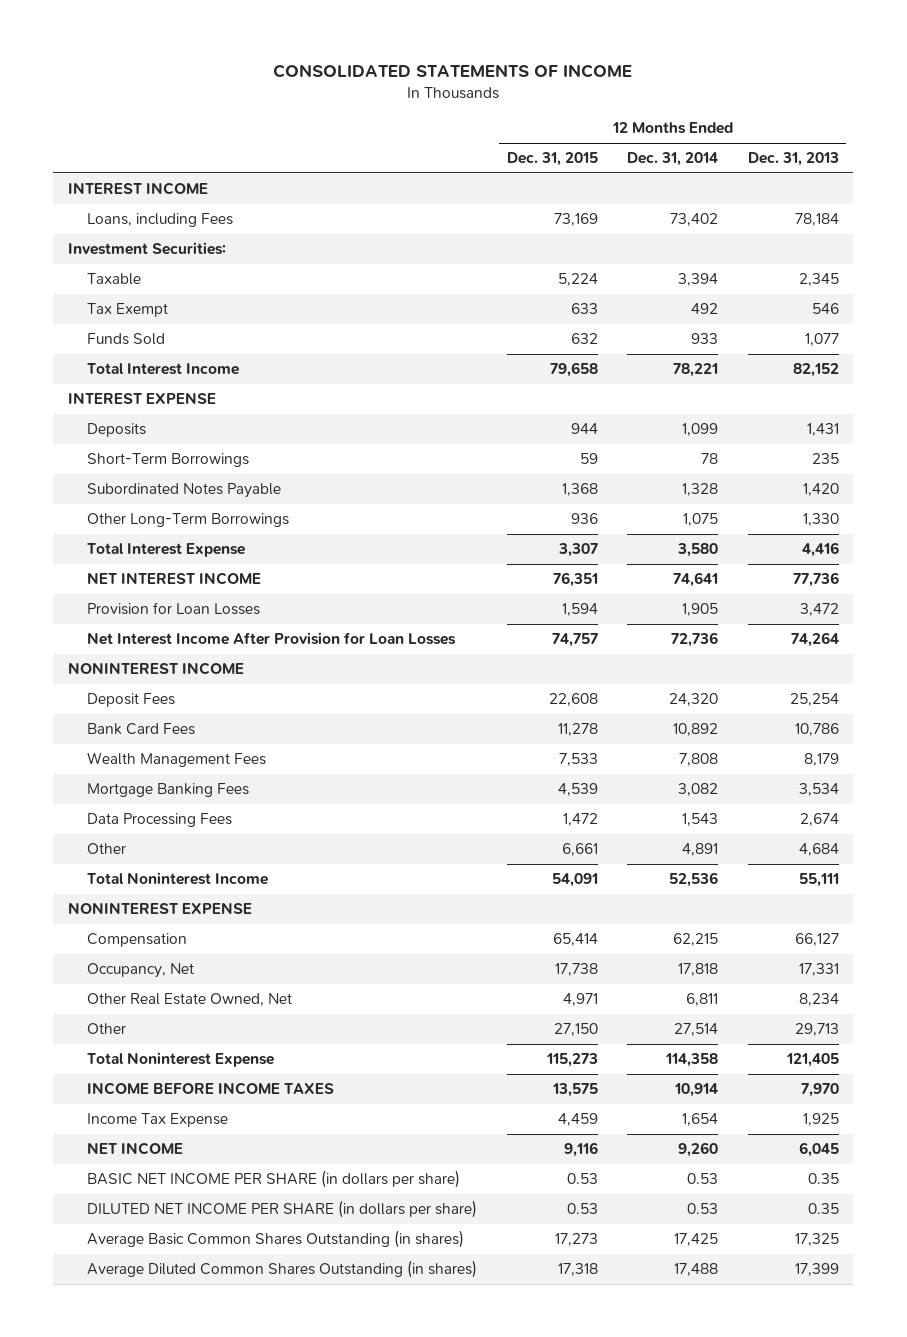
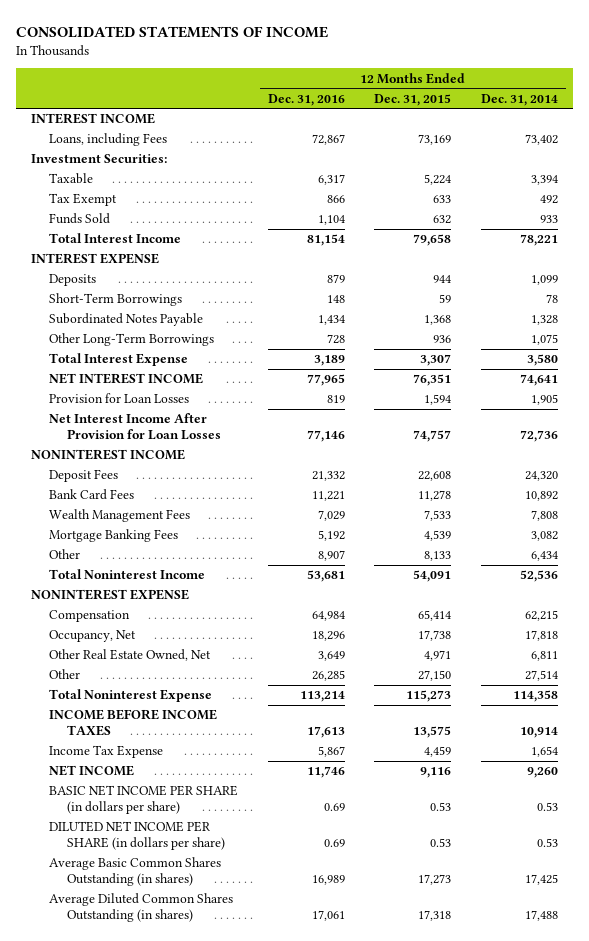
[747,152,839,167] Dec. 31, 2013 -> none
none -> [267,93,345,106] Dec. 31, 2016
[86,813,232,828] Data Processing Fees -> none
[561,843,598,857] 6,661 -> [424,551,452,562] 8,133
[682,843,719,857] 4,891 -> [531,551,559,562] 6,434

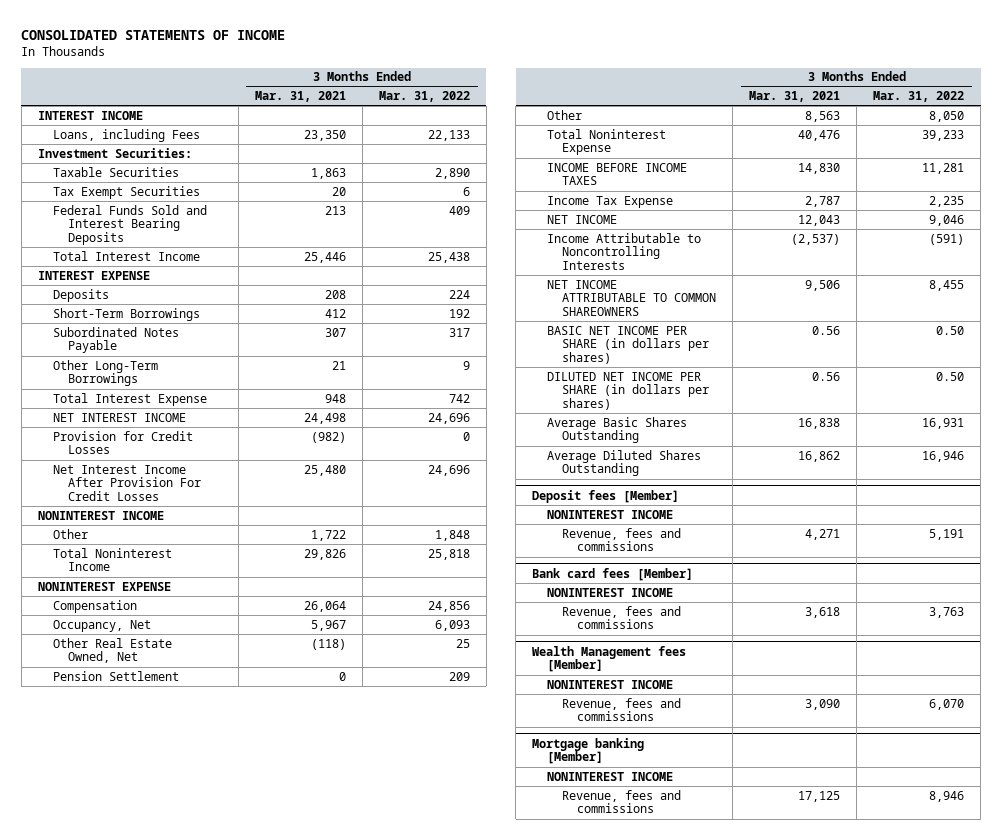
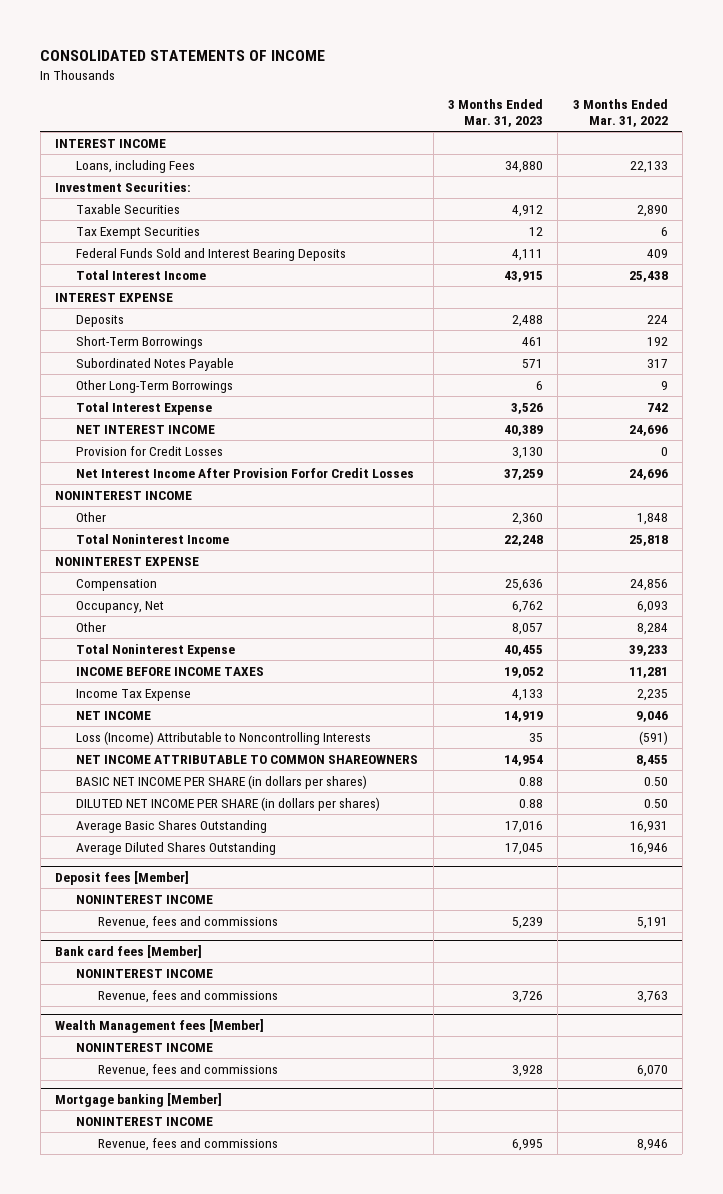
[254,91,346,103] Mar. 31, 2021 -> none
none -> [447,98,543,128] 3 Months Ended Mar. 31, 2023
[52,464,201,502] Net Interest Income After Provision For Credit Losses -> [76,467,415,478] Net Interest Income After Provision Forfor Credit Losses
[52,637,172,664] Other Real Estate Owned, Net -> none
[52,670,179,681] Pension Settlement -> none
[929,110,965,122] 8,050 -> [636,622,668,635] 8,284
[547,232,702,271] Income Attributable to Noncontrolling Interests -> [76,730,372,745] Loss (Income) Attributable to Noncontrolling Interests

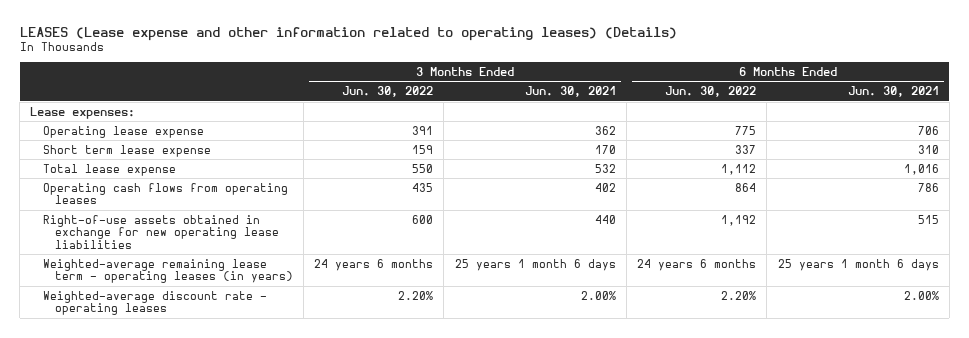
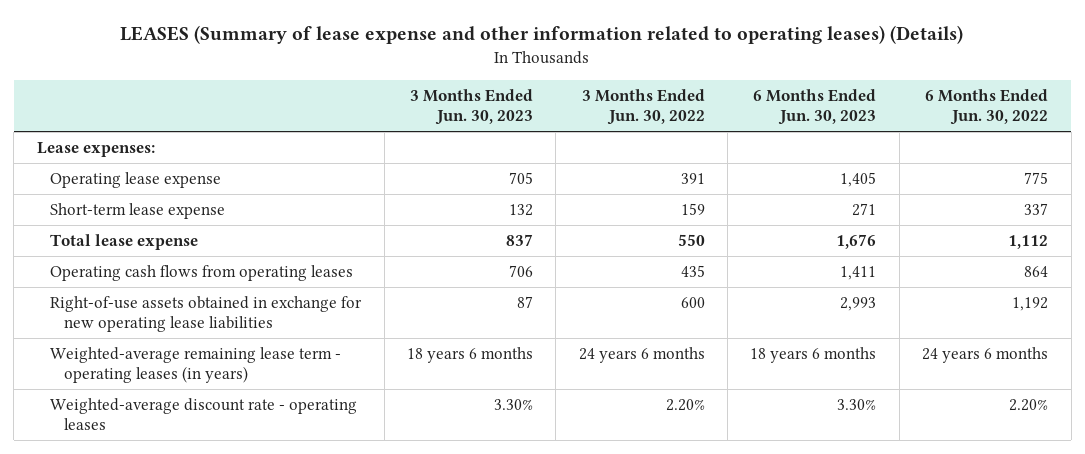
[19,26,677,41] LEASES (Lease expense and other information related to operating leases) (Details) -> [120,25,964,45] LEASES (Summary of lease expense and other information related to operating leases) (Details)
[524,86,616,98] Jun. 30, 2021 -> none
[847,86,939,98] Jun. 30, 2021 -> none
none -> [410,88,534,126] 3 Months Ended Jun. 30, 2023
none -> [753,88,877,126] 6 Months Ended Jun. 30, 2023
[42,144,211,157] Short term lease expense -> [50,202,226,219] Short-term lease expense

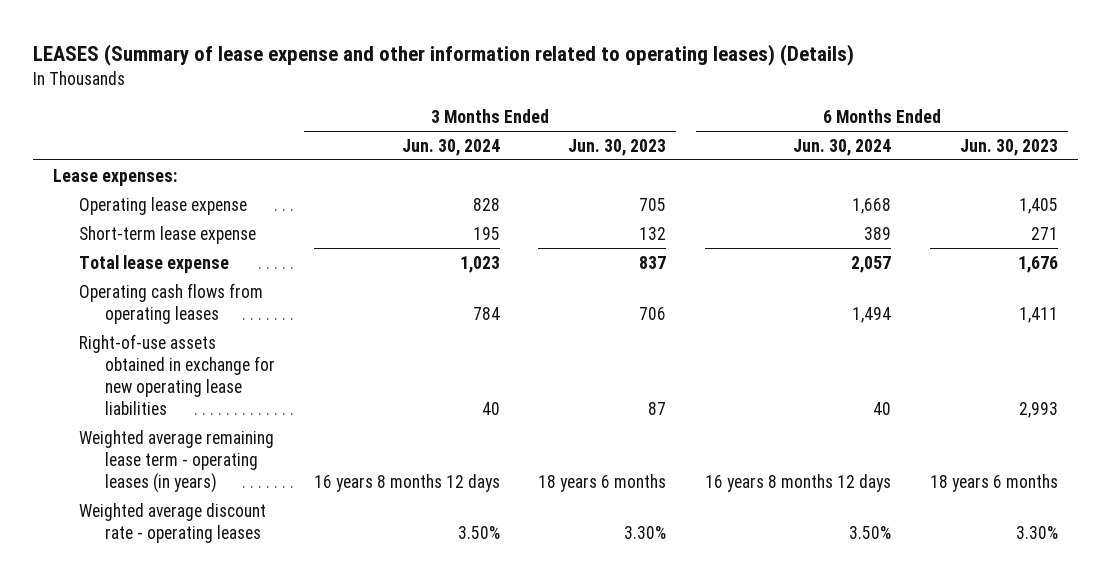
[581,88,705,126] 3 Months Ended Jun. 30, 2022 -> none
[925,88,1049,126] 6 Months Ended Jun. 30, 2022 -> none
none -> [401,138,500,156] Jun. 30, 2024
none -> [793,138,892,156] Jun. 30, 2024
[50,346,342,384] Weighted-average remaining lease term - operating leases (in years) -> [78,429,274,494] Weighted average remaining lease term - operating leases (in years)
[50,397,358,431] Weighted-average discount rate - operating leases -> [78,502,266,543] Weighted average discount rate - operating leases

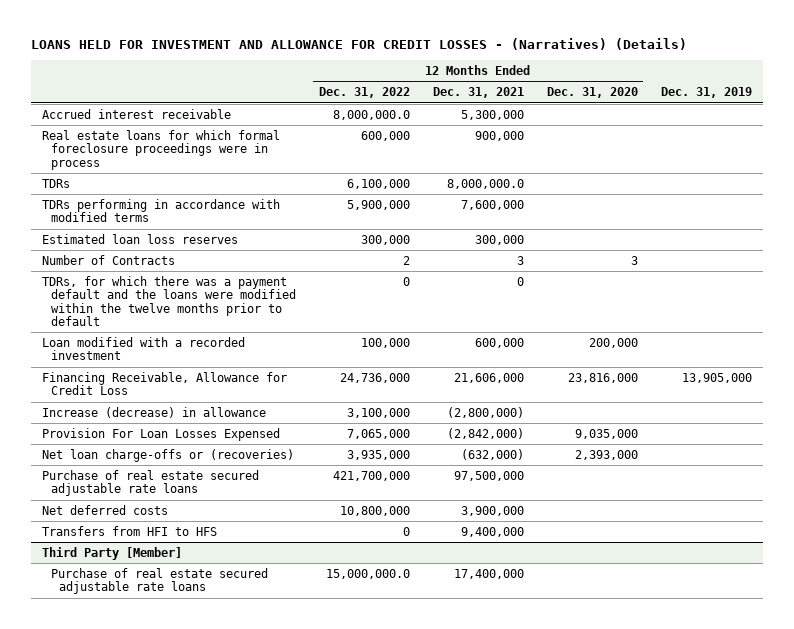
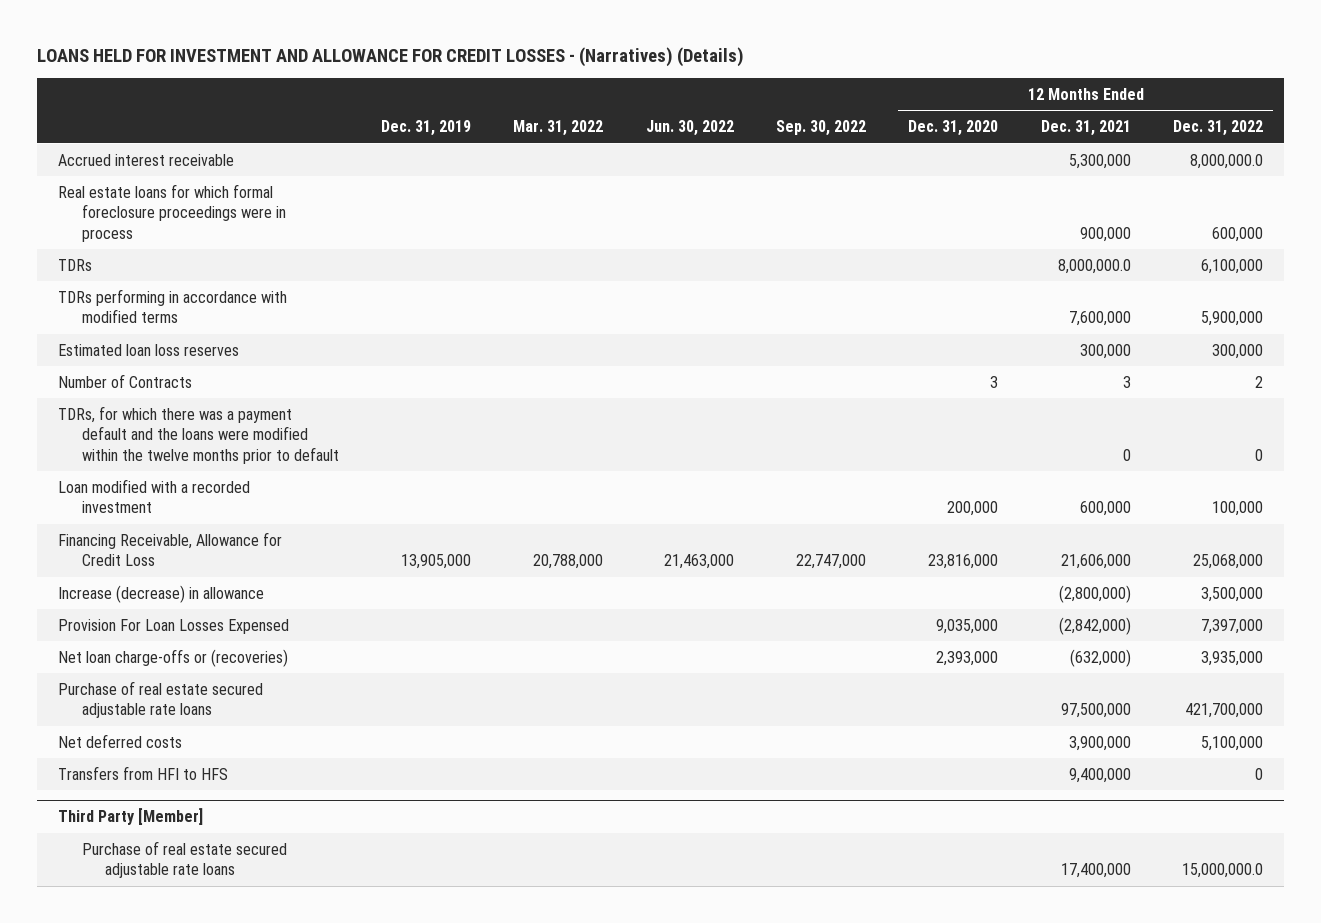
none -> [513,120,604,137] Mar. 31, 2022
none -> [645,120,734,137] Jun. 30, 2022
none -> [775,120,866,137] Sep. 30, 2022
[339,372,410,383] 24,736,000 -> [1192,554,1263,570] 25,068,000
[346,407,410,418] 3,100,000 -> [1200,586,1263,602] 3,500,000
[346,428,410,439] 7,065,000 -> [1200,618,1263,634] 7,397,000
[339,505,410,516] 10,800,000 -> [1200,735,1263,751] 5,100,000

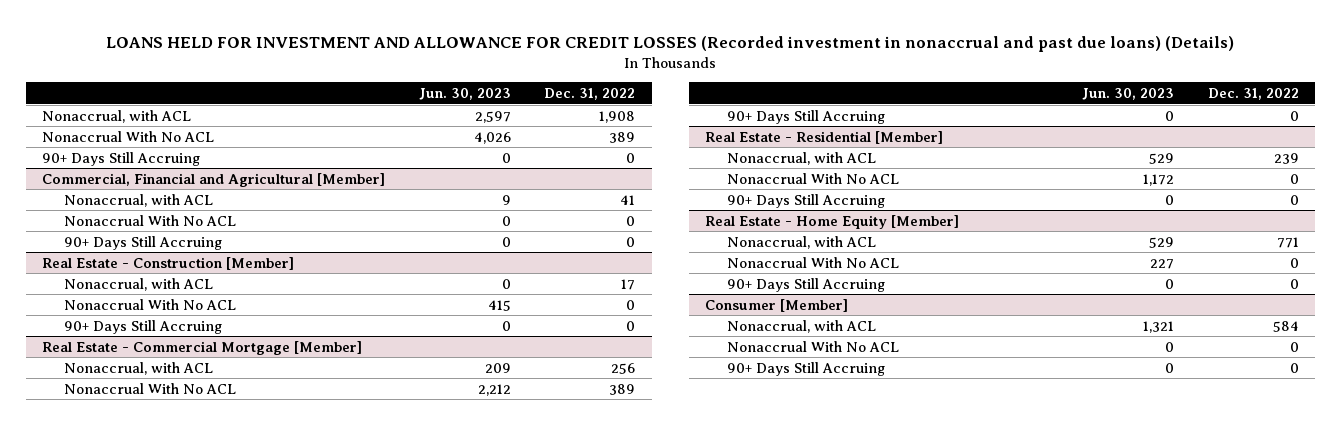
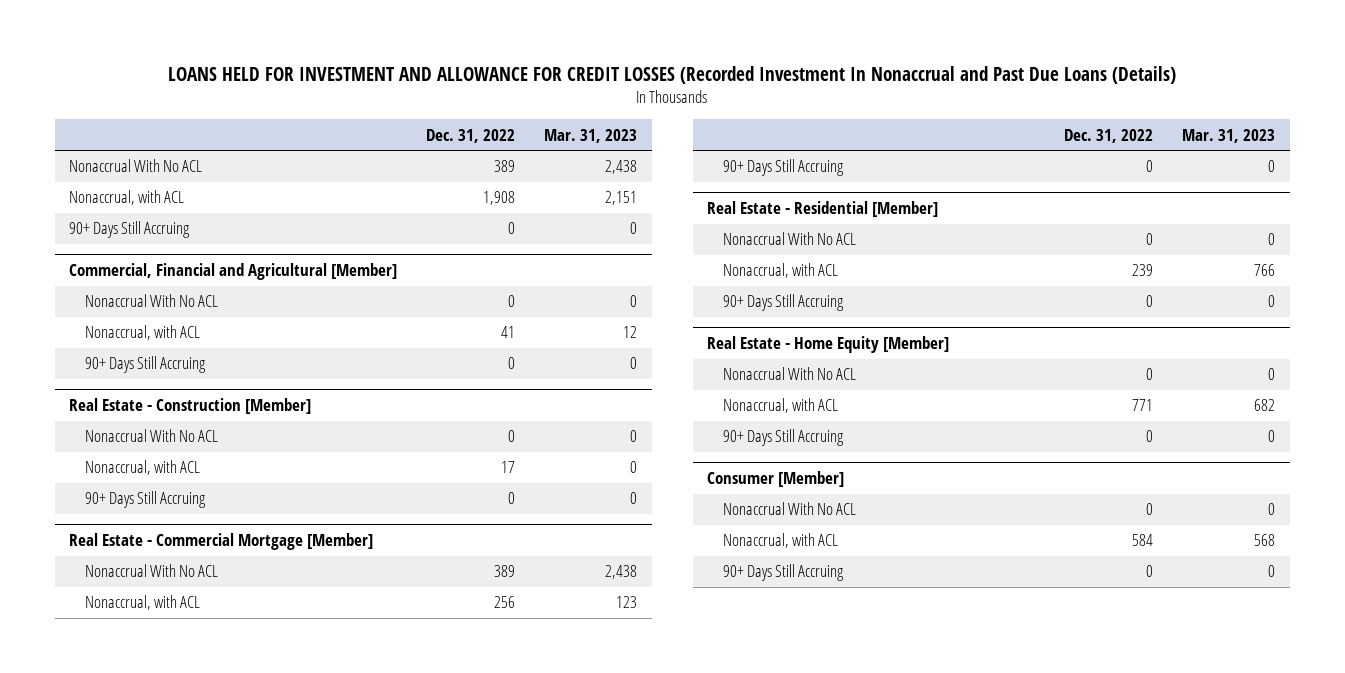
[106,36,1235,53] LOANS HELD FOR INVESTMENT AND ALLOWANCE FOR CREDIT LOSSES (Recorded investment in nonaccrual and past due loans) (Details) -> [168,65,1177,84] LOANS HELD FOR INVESTMENT AND ALLOWANCE FOR CREDIT LOSSES (Recorded Investment In Nonaccrual and Past Due Loans (Details)
[418,87,511,100] Jun. 30, 2023 -> none
none -> [544,128,638,143] Mar. 31, 2023
[42,109,192,123] Nonaccrual, with ACL -> [69,190,185,206] Nonaccrual, with ACL
[64,193,214,207] Nonaccrual, with ACL -> [85,325,201,341] Nonaccrual, with ACL
[64,277,214,291] Nonaccrual, with ACL -> [85,460,201,476] Nonaccrual, with ACL
[64,361,214,375] Nonaccrual, with ACL -> [85,595,201,611] Nonaccrual, with ACL
[727,151,877,165] Nonaccrual, with ACL -> [723,263,839,279] Nonaccrual, with ACL
[727,235,877,249] Nonaccrual, with ACL -> [723,398,839,414] Nonaccrual, with ACL
[727,319,877,333] Nonaccrual, with ACL -> [723,533,839,549] Nonaccrual, with ACL

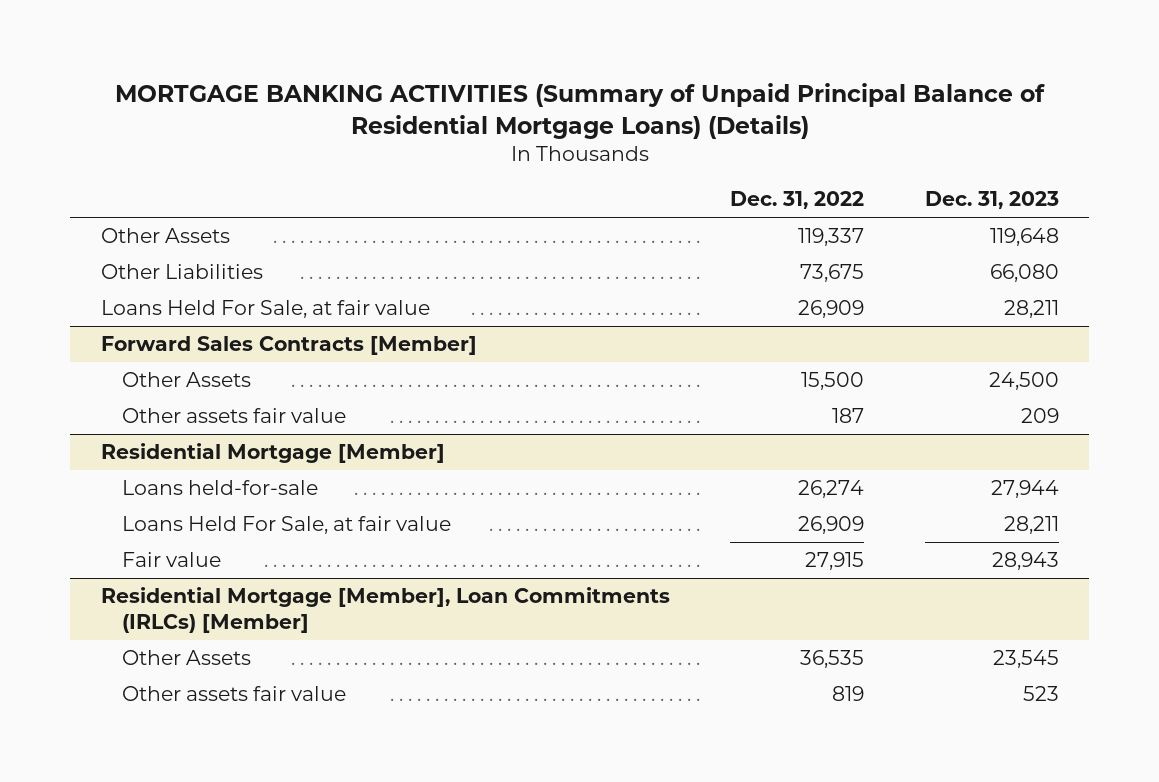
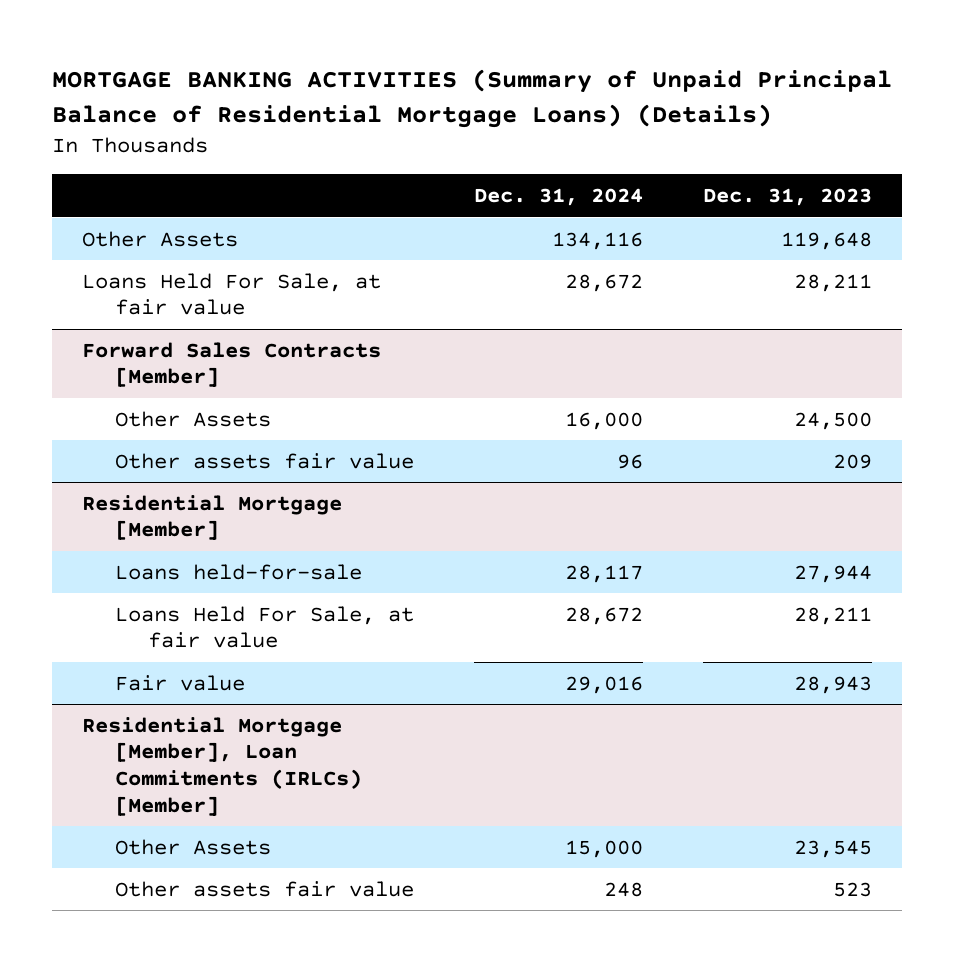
[730,191,865,210] Dec. 31, 2022 -> none
none -> [474,188,644,207] Dec. 31, 2024
[100,264,263,280] Other Liabilities -> none

